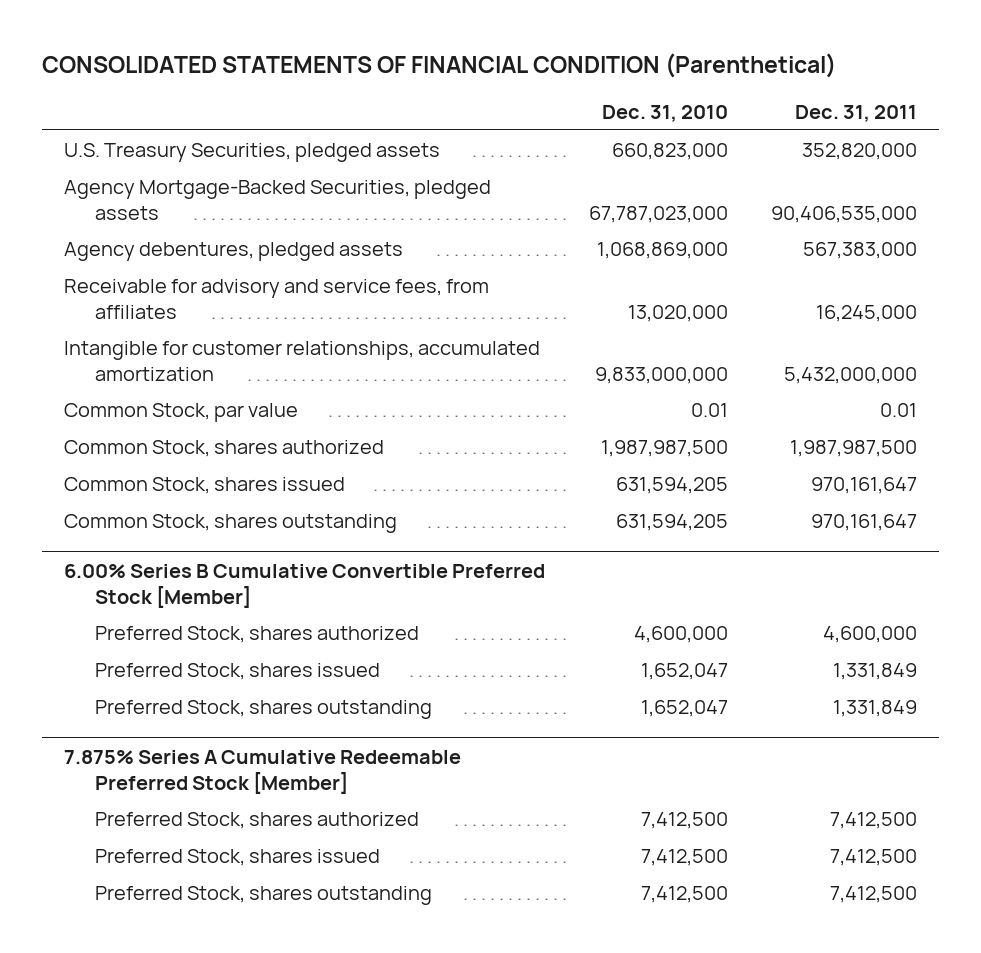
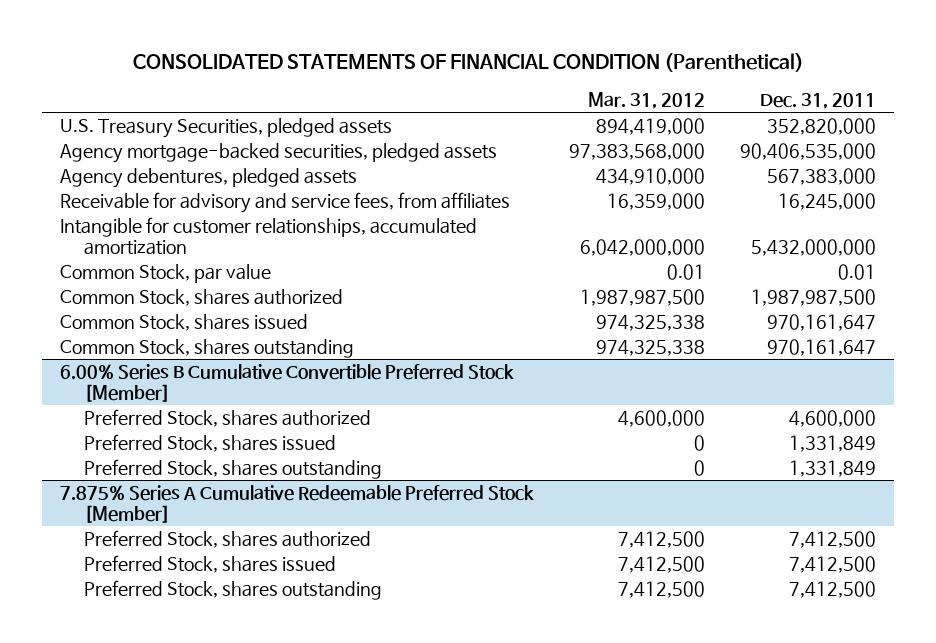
[601,104,728,122] Dec. 31, 2010 -> none
none -> [587,91,705,109] Mar. 31, 2012
[63,179,491,220] Agency Mortgage-Backed Securities, pledged assets -> [59,142,497,163] Agency mortgage-backed securities, pledged assets

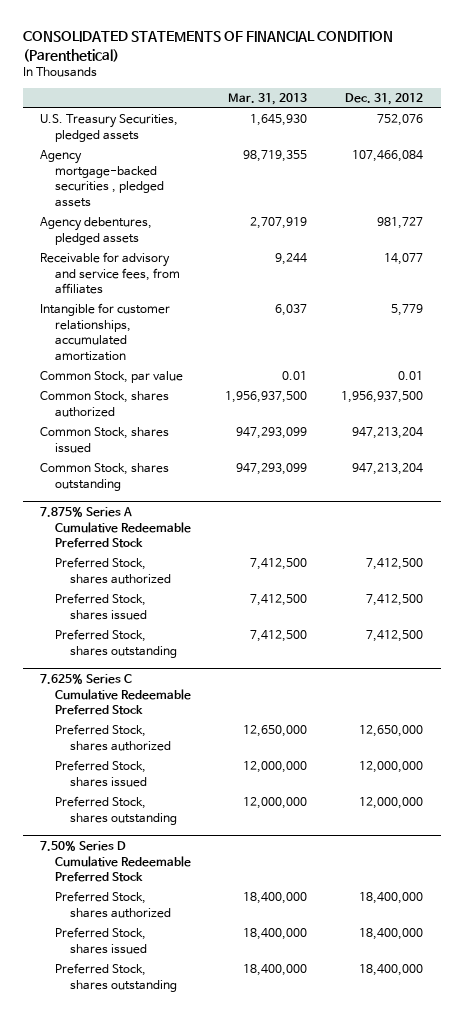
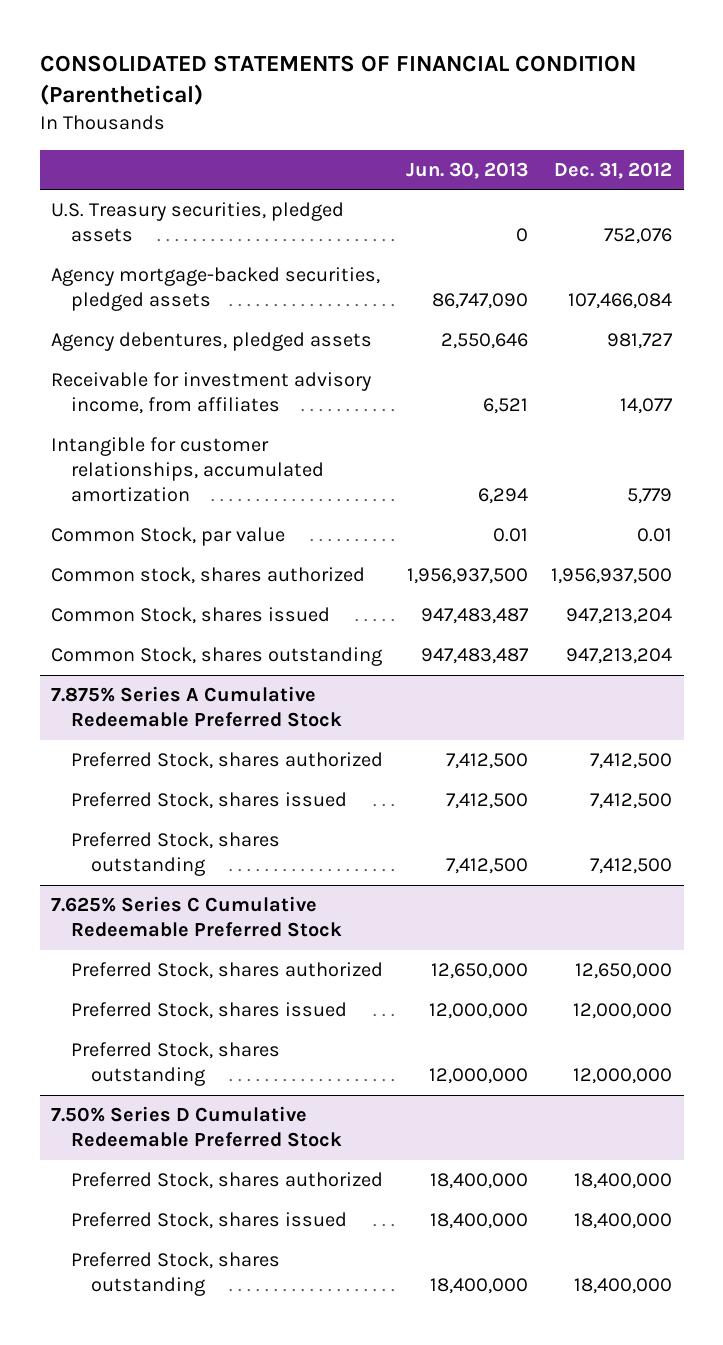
[228,93,308,106] Mar. 31, 2013 -> none
none -> [406,161,529,179] Jun. 30, 2013
[39,114,178,142] U.S. Treasury Securities, pledged assets -> [51,202,345,243] U.S. Treasury securities, pledged assets
[39,150,164,207] Agency mortgage-backed securities , pledged assets -> [51,267,381,312] Agency mortgage-backed securities, pledged assets
[39,252,180,295] Receivable for advisory and service fees, from affiliates -> [51,372,372,415] Receivable for investment advisory income, from affiliates
[39,391,169,417] Common Stock, shares authorized -> [51,567,366,585] Common stock, shares authorized

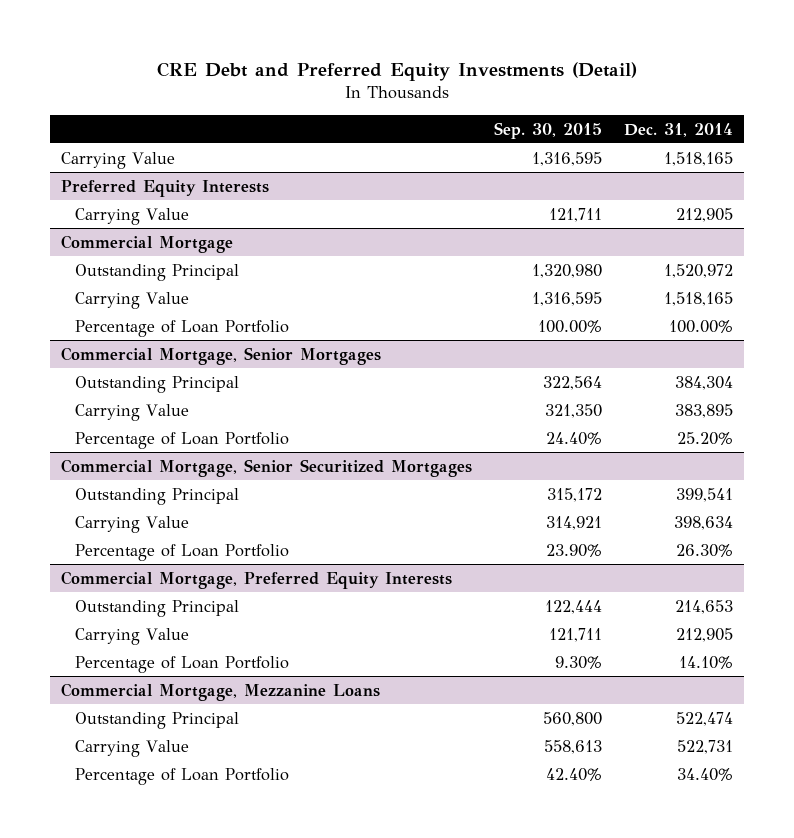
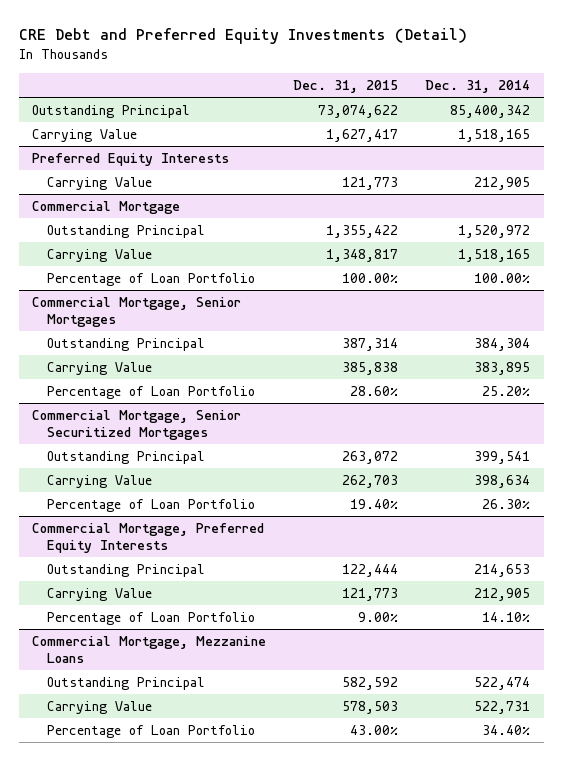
[493,121,602,139] Sep. 30, 2015 -> none
none -> [293,80,399,94] Dec. 31, 2015
none -> [32,104,191,118] Outstanding Principal

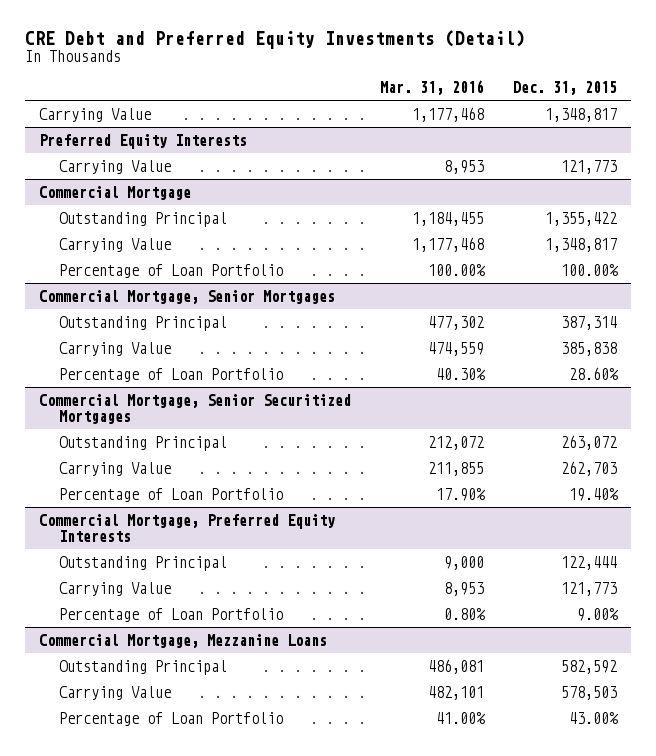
[425,80,531,94] Dec. 31, 2014 -> none
none -> [379,80,484,96] Mar. 31, 2016
[32,104,191,118] Outstanding Principal -> none
[326,128,399,142] 1,627,417 -> [544,107,617,122] 1,348,817

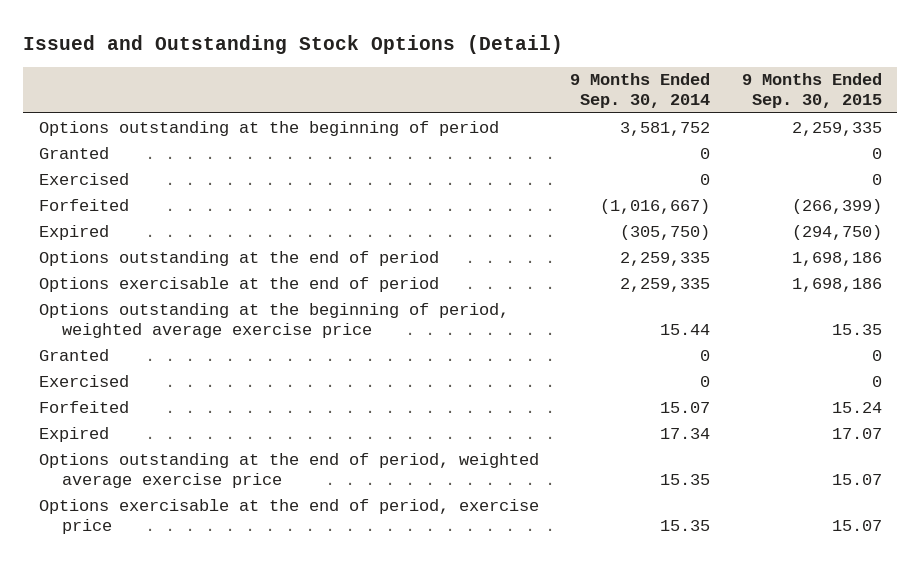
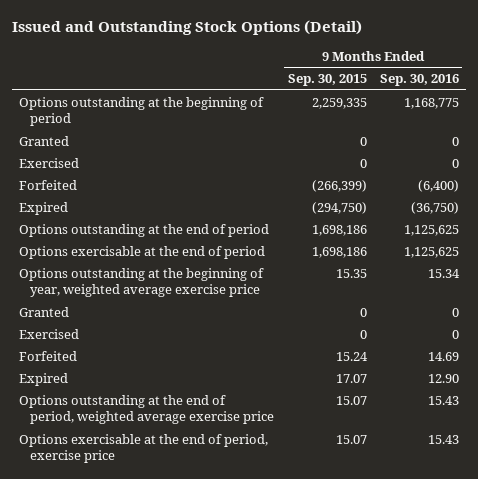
[570,73,711,109] 9 Months Ended Sep. 30, 2014 -> none
none -> [379,74,459,87] Sep. 30, 2016
[39,302,510,338] Options outstanding at the beginning of period, weighted average exercise price -> [18,267,264,298] Options outstanding at the beginning of year, weighted average exercise price

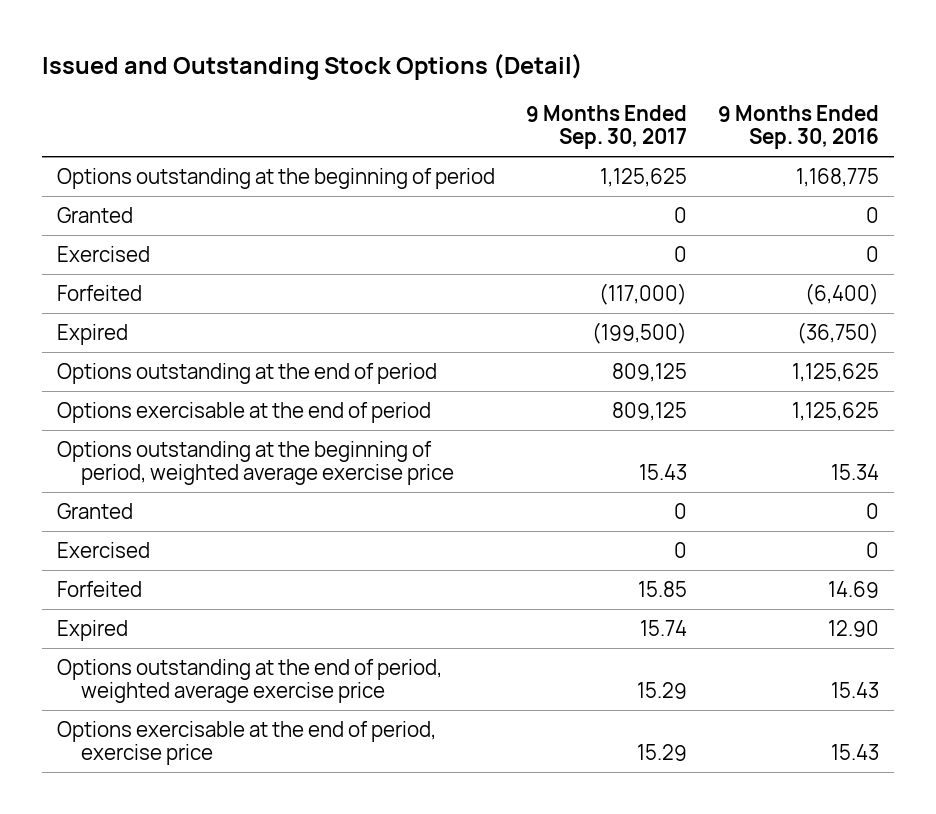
[287,74,367,87] Sep. 30, 2015 -> none
none -> [526,104,688,150] 9 Months Ended Sep. 30, 2017
[18,267,264,298] Options outstanding at the beginning of year, weighted average exercise price -> [57,440,455,486] Options outstanding at the beginning of period, weighted average exercise price

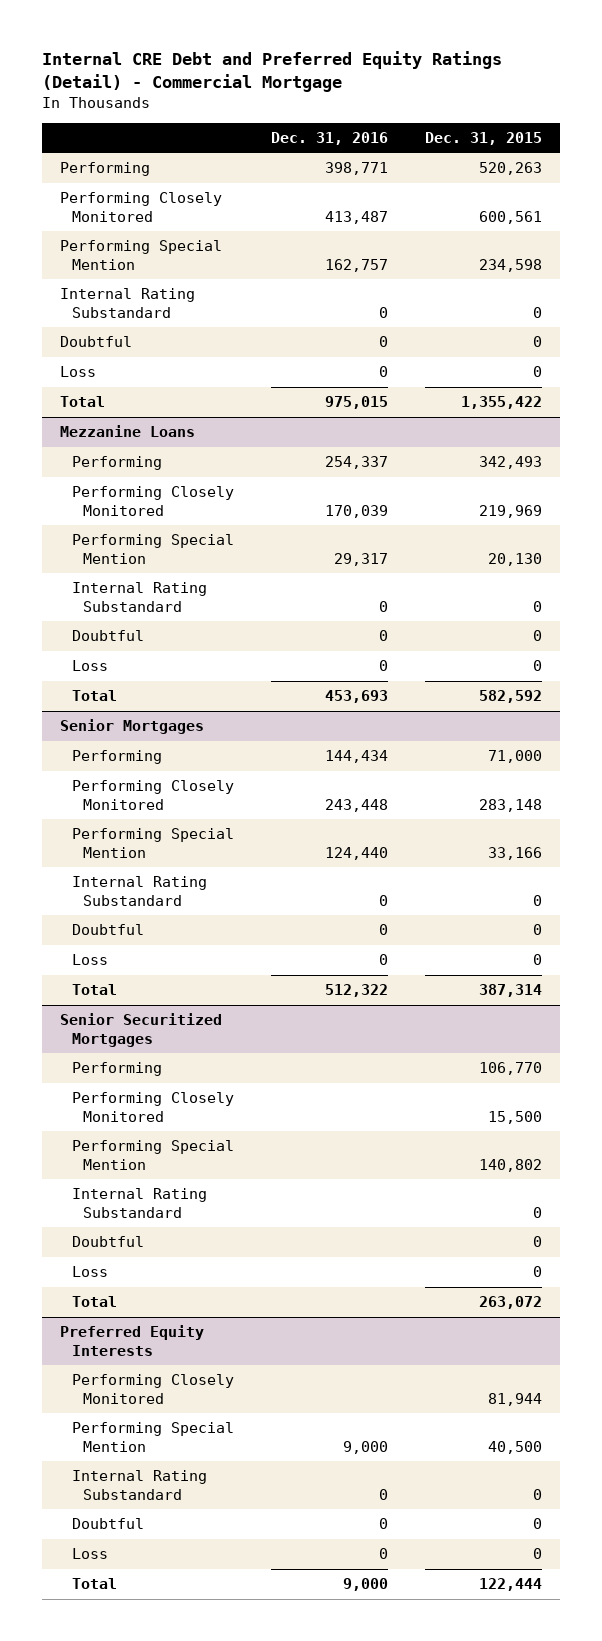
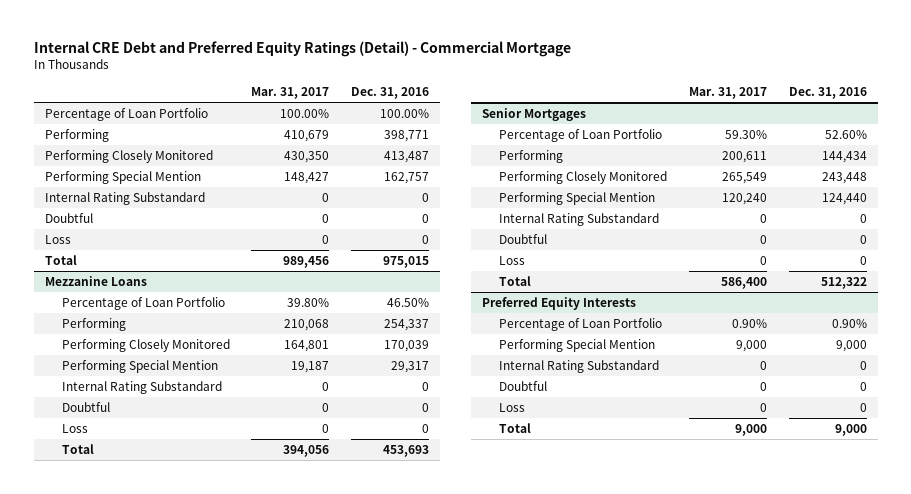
[424,131,542,145] Dec. 31, 2015 -> none
none -> [251,87,330,100] Mar. 31, 2017
none -> [44,108,208,122] Percentage of Loan Portfolio
none -> [61,297,225,311] Percentage of Loan Portfolio
none -> [498,129,662,143] Percentage of Loan Portfolio
[60,1013,223,1048] Senior Securitized Mortgages -> none
[71,1062,162,1077] Performing -> none
[71,1092,234,1123] Performing Closely Monitored -> none
[71,1140,234,1171] Performing Special Mention -> none
[71,1188,207,1219] Internal Rating Substandard -> none
[71,1236,144,1248] Doubtful -> none
[71,1266,108,1278] Loss -> none
[71,1296,117,1308] Total -> none
[71,1374,234,1405] Performing Closely Monitored -> none
none -> [498,318,662,332] Percentage of Loan Portfolio

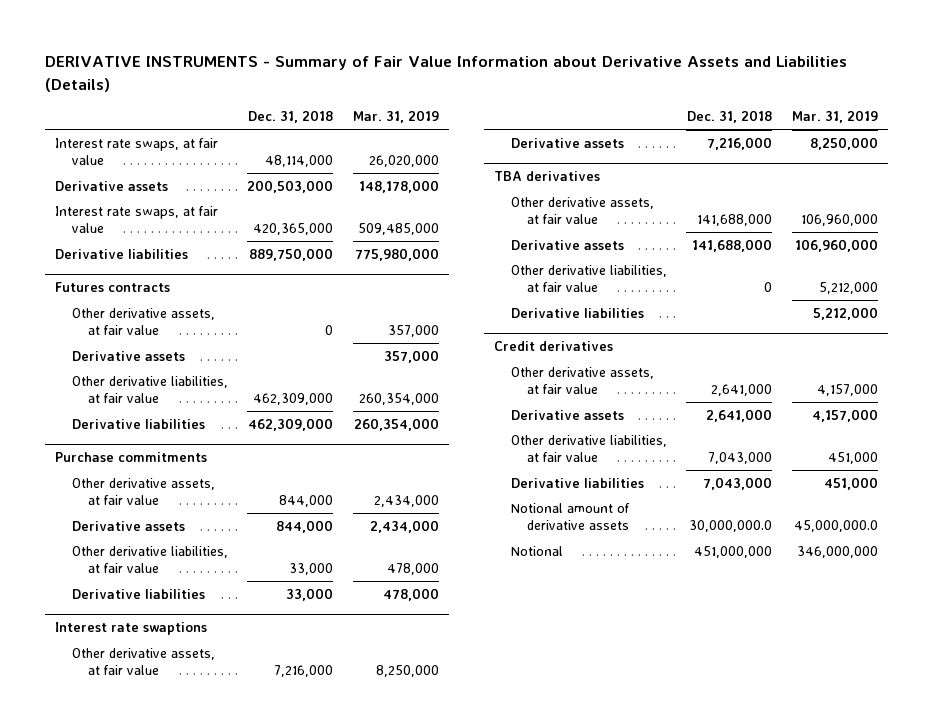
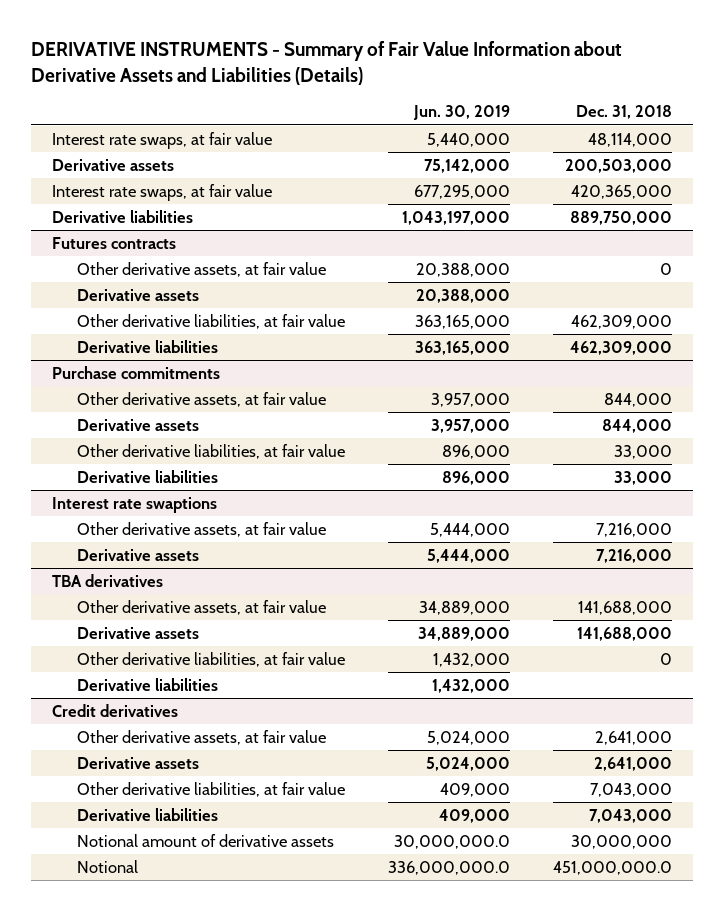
[352,110,439,124] Mar. 31, 2019 -> none
none -> [413,105,511,121] Jun. 30, 2019
[689,519,773,532] 30,000,000.0 -> [570,834,672,849] 30,000,000
[694,545,773,558] 451,000,000 -> [552,860,672,875] 451,000,000.0

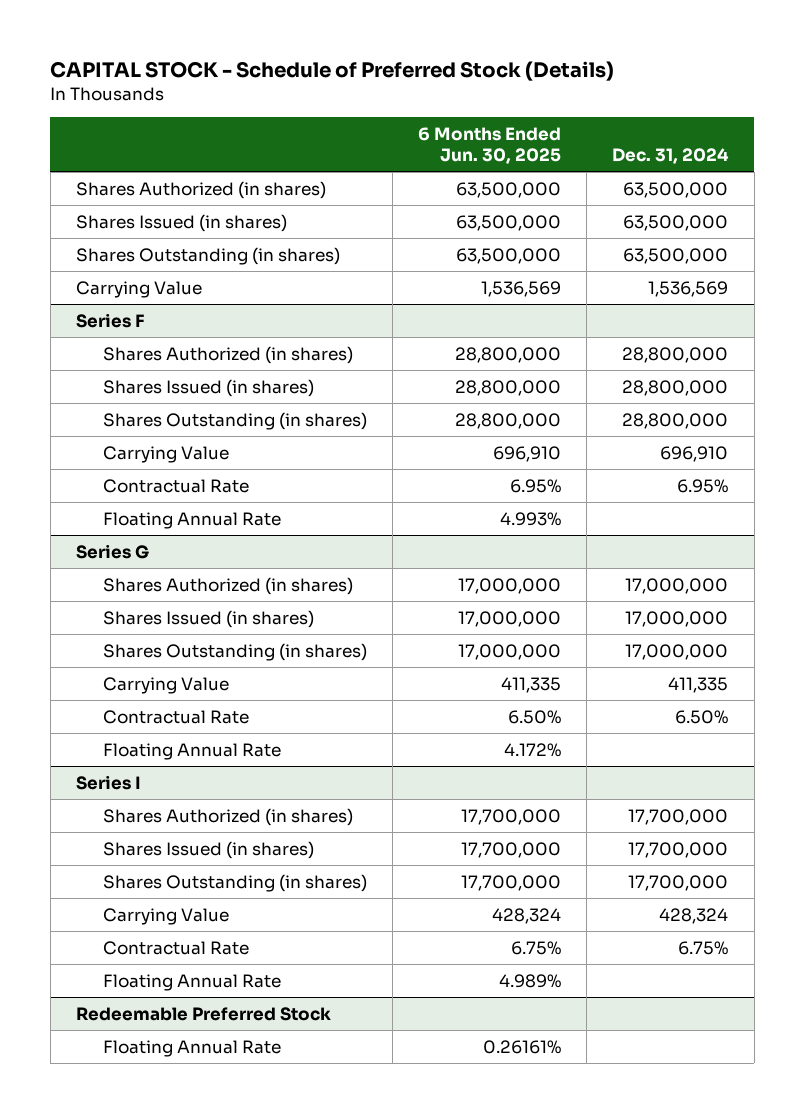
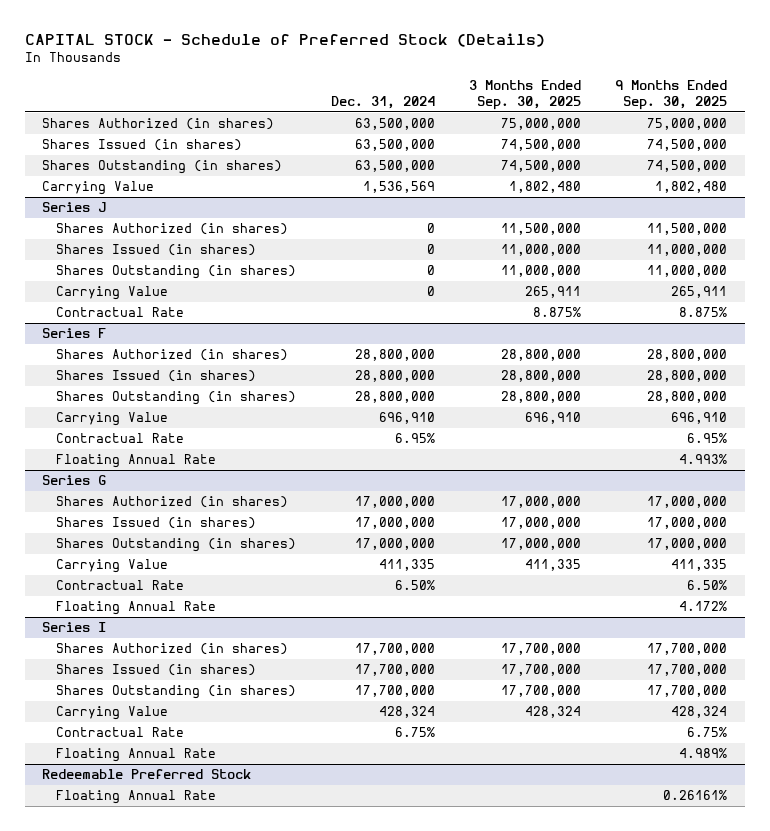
[418,127,562,165] 6 Months Ended Jun. 30, 2025 -> none
none -> [468,80,581,111] 3 Months Ended Sep. 30, 2025
none -> [615,80,728,111] 9 Months Ended Sep. 30, 2025
none -> [42,202,107,213] Series J
none -> [56,223,289,236] Shares Authorized (in shares)
none -> [56,244,257,257] Shares Issued (in shares)
none -> [56,265,297,280] Shares Outstanding (in shares)
none -> [56,286,169,301] Carrying Value
none -> [56,307,185,318] Contractual Rate

